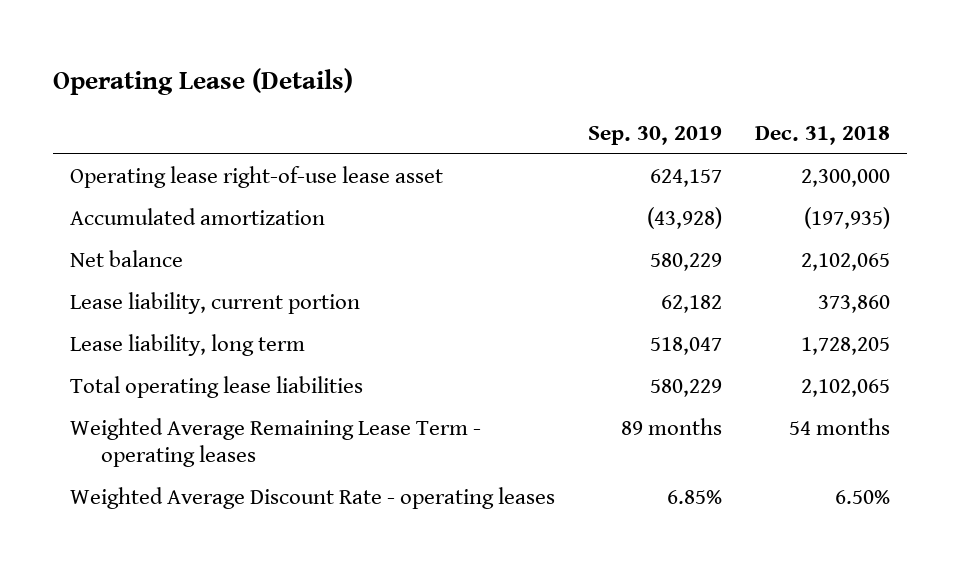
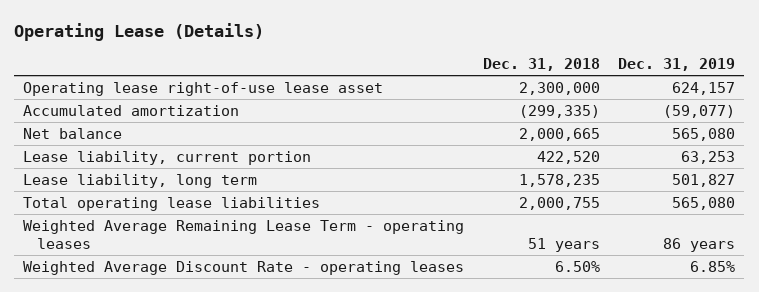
[587,125,722,145] Sep. 30, 2019 -> none
none -> [618,58,736,72] Dec. 31, 2019
[803,207,890,230] (197,935) -> [518,104,600,118] (299,335)
[800,253,890,272] 2,102,065 -> [518,127,600,141] 2,000,665
[817,295,890,314] 373,860 -> [536,150,600,164] 422,520
[800,337,890,356] 1,728,205 -> [518,173,600,187] 1,578,235
[800,379,890,398] 2,102,065 -> [518,196,600,210] 2,000,755
[788,418,890,436] 54 months -> [527,237,600,252] 51 years

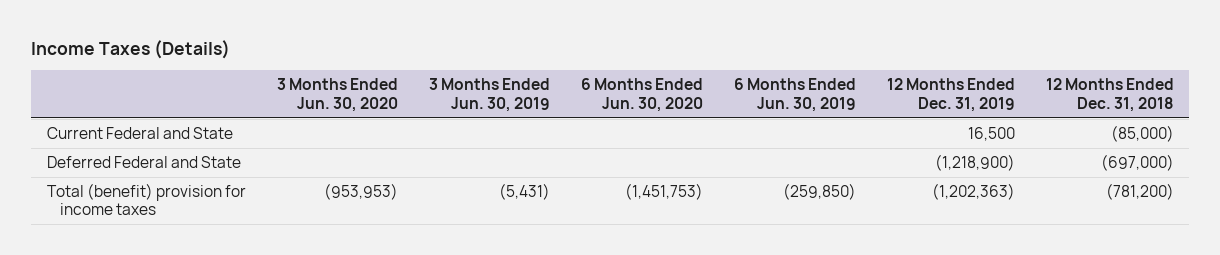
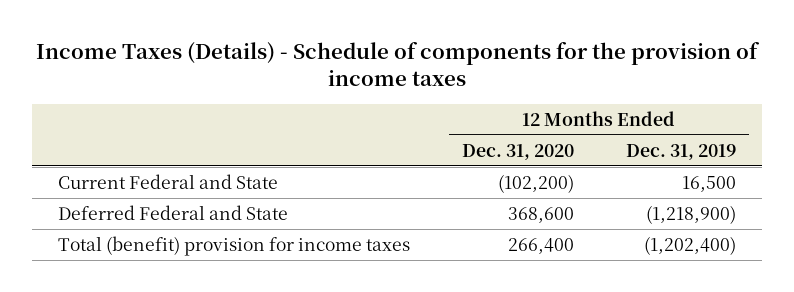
[31,40,231,60] Income Taxes (Details) -> [36,41,761,87] Income Taxes (Details) - Schedule of components for the provision of income taxes
[276,78,398,112] 3 Months Ended Jun. 30, 2020 -> none
[428,78,550,112] 3 Months Ended Jun. 30, 2019 -> none
[580,78,703,112] 6 Months Ended Jun. 30, 2020 -> none
[733,78,856,112] 6 Months Ended Jun. 30, 2019 -> none
[1045,78,1174,112] 12 Months Ended Dec. 31, 2018 -> none
none -> [462,143,575,160] Dec. 31, 2020
[931,182,1015,200] (1,202,363) -> [644,235,737,255] (1,202,400)

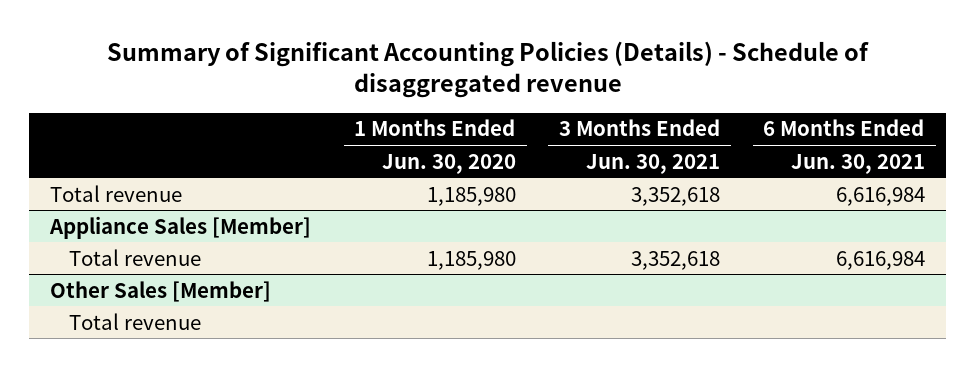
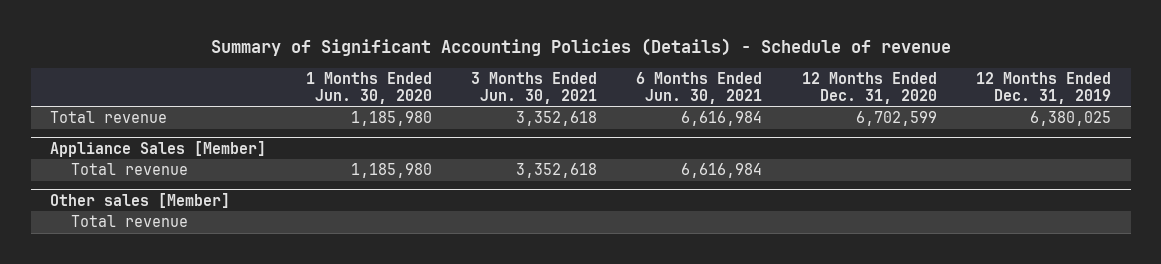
[106,40,869,99] Summary of Significant Accounting Policies (Details) - Schedule of disaggregated revenue -> [210,38,951,57] Summary of Significant Accounting Policies (Details) - Schedule of revenue
none -> [801,71,937,104] 12 Months Ended Dec. 31, 2020
none -> [975,71,1111,104] 12 Months Ended Dec. 31, 2019
[50,280,272,302] Other Sales [Member] -> [50,192,231,208] Other sales [Member]

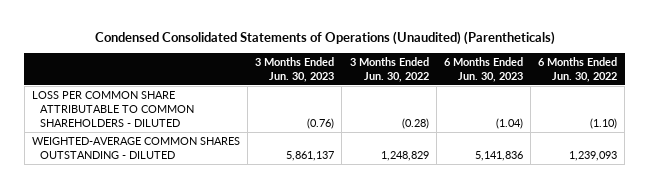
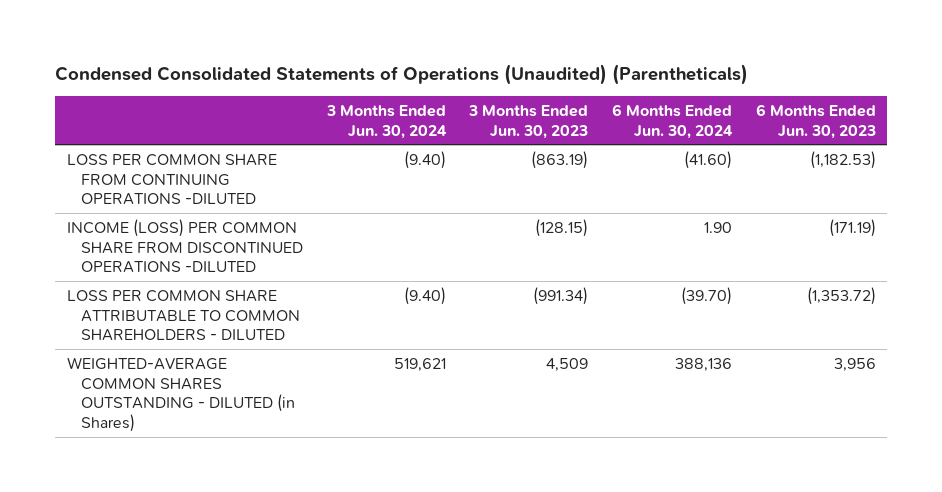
[349,56,429,82] 3 Months Ended Jun. 30, 2022 -> none
[538,56,618,82] 6 Months Ended Jun. 30, 2022 -> none
none -> [325,104,447,139] 3 Months Ended Jun. 30, 2024
none -> [612,103,734,139] 6 Months Ended Jun. 30, 2024
none -> [66,153,277,206] LOSS PER COMMON SHARE FROM CONTINUING OPERATIONS -DILUTED
none -> [66,218,304,274] INCOME (LOSS) PER COMMON SHARE FROM DISCONTINUED OPERATIONS -DILUTED
[307,117,335,129] (0.76) -> [533,286,589,305] (991.34)
[495,117,523,129] (1.04) -> [806,286,876,305] (1,353.72)
[32,137,241,160] WEIGHTED-AVERAGE COMMON SHARES OUTSTANDING - DILUTED -> [66,356,296,432] WEIGHTED-AVERAGE COMMON SHARES OUTSTANDING - DILUTED (in Shares)
[286,151,335,162] 5,861,137 -> [546,357,589,372] 4,509
[474,151,523,162] 5,141,836 -> [833,357,876,372] 3,956

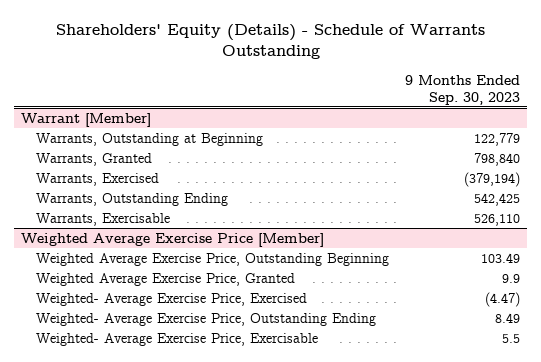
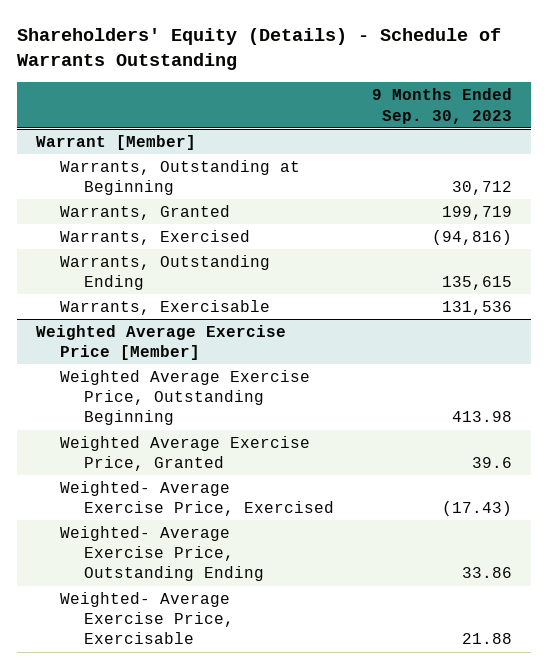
[473,132,520,146] 122,779 -> [452,181,513,196] 30,712
[473,152,520,166] 798,840 -> [442,205,513,220] 199,719
[463,171,520,187] (379,194) -> [432,229,513,245] (94,816)
[473,192,520,206] 542,425 -> [442,276,513,291] 135,615
[473,213,520,226] 526,110 -> [442,300,513,315] 131,536
[480,252,520,263] 103.49 -> [452,411,513,423] 413.98
[501,273,520,283] 9.9 -> [472,457,513,469] 39.6
[484,291,520,307] (4.47) -> [442,501,513,517] (17.43)
[494,312,520,323] 8.49 -> [462,567,513,579] 33.86
[501,333,520,343] 5.5 -> [462,633,513,645] 21.88

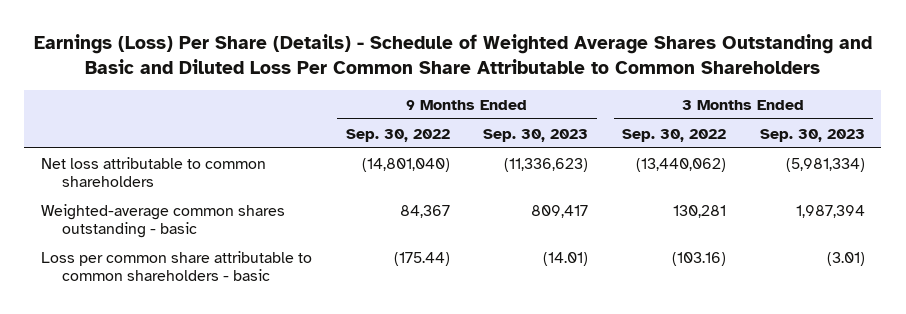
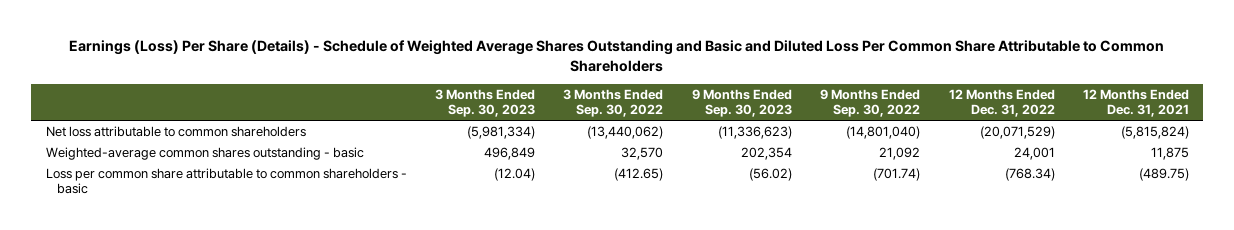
none -> [948,89,1055,118] 12 Months Ended Dec. 31, 2022
none -> [1082,89,1189,118] 12 Months Ended Dec. 31, 2021
[399,204,450,218] 84,367 -> [879,147,921,161] 21,092
[531,204,589,218] 809,417 -> [740,147,792,161] 202,354
[672,204,726,218] 130,281 -> [621,147,664,161] 32,570
[795,204,865,218] 1,987,394 -> [483,147,535,161] 496,849
[393,251,450,266] (175.44) -> [873,168,921,182] (701.74)
[543,251,589,266] (14.01) -> [748,168,792,182] (56.02)
[671,251,726,266] (103.16) -> [614,168,664,182] (412.65)
[826,251,865,266] (3.01) -> [493,168,535,182] (12.04)

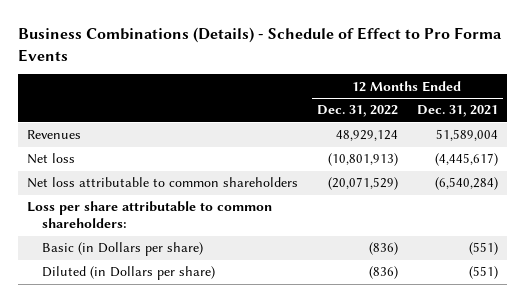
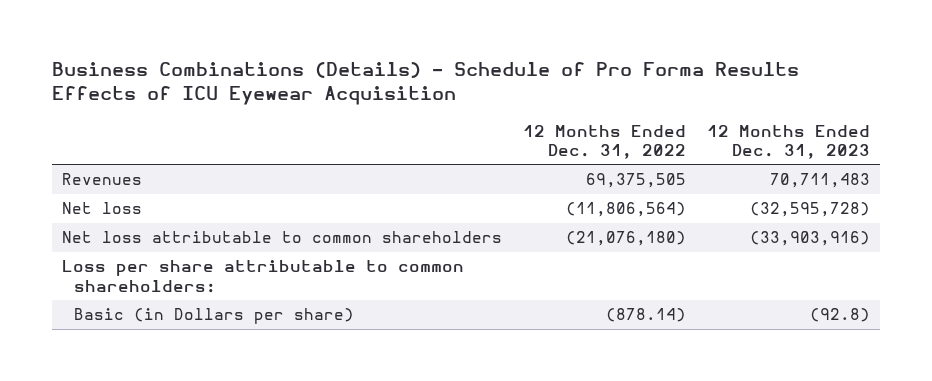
[17,27,502,62] Business Combinations (Details) - Schedule of Effect to Pro Forma Events -> [52,62,800,106] Business Combinations (Details) - Schedule of Pro Forma Results Effects of ICU Eyewear Acquisition
[416,105,498,118] Dec. 31, 2021 -> none
none -> [706,124,870,159] 12 Months Ended Dec. 31, 2023
[335,130,398,142] 48,929,124 -> [585,173,686,189] 69,375,505
[327,153,398,167] (10,801,913) -> [565,202,686,218] (11,806,564)
[327,177,398,191] (20,071,529) -> [565,231,686,247] (21,076,180)
[41,266,215,281] Diluted (in Dollars per share) -> none
[368,242,398,256] (836) -> [605,308,686,323] (878.14)

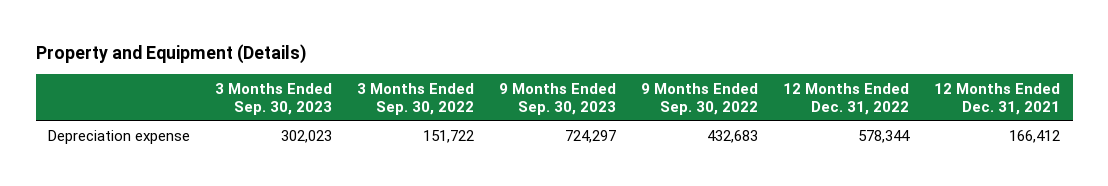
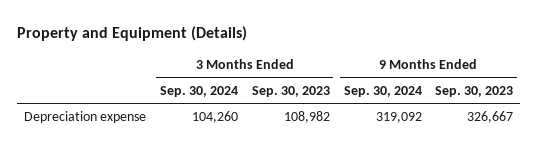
[357,82,475,116] 3 Months Ended Sep. 30, 2022 -> none
[641,82,759,116] 9 Months Ended Sep. 30, 2022 -> none
[783,82,910,116] 12 Months Ended Dec. 31, 2022 -> none
[934,82,1061,116] 12 Months Ended Dec. 31, 2021 -> none
none -> [159,85,238,97] Sep. 30, 2024
none -> [343,85,422,97] Sep. 30, 2024
[281,130,333,144] 302,023 -> [283,111,330,124] 108,982
[565,130,617,144] 724,297 -> [467,111,514,124] 326,667

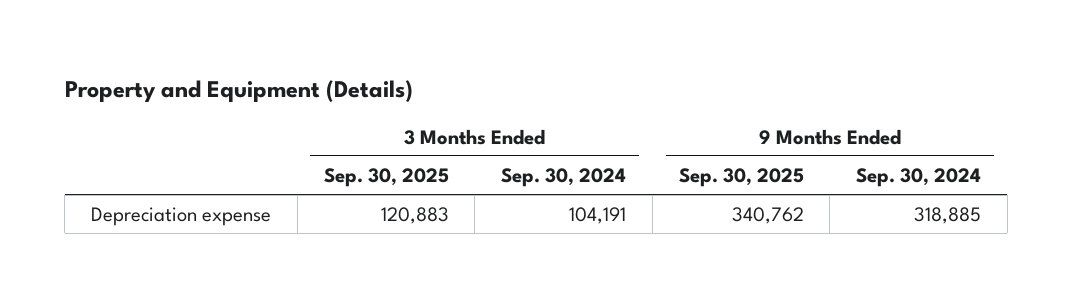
[251,85,330,97] Sep. 30, 2023 -> none
[435,85,514,97] Sep. 30, 2023 -> none
none -> [323,167,449,187] Sep. 30, 2025
none -> [678,167,804,187] Sep. 30, 2025
[191,111,238,124] 104,260 -> [569,206,627,224] 104,191
[375,112,422,124] 319,092 -> [914,206,982,224] 318,885

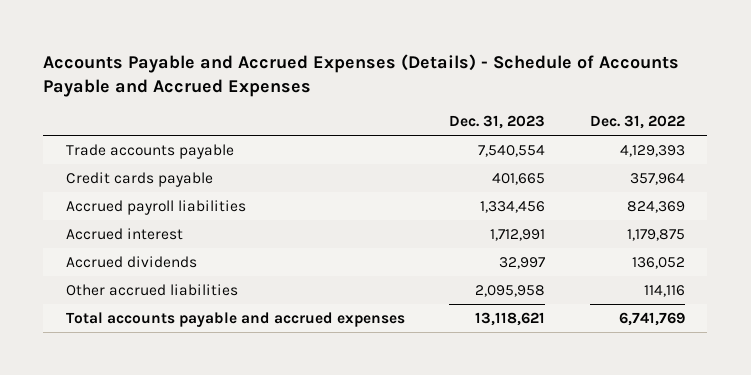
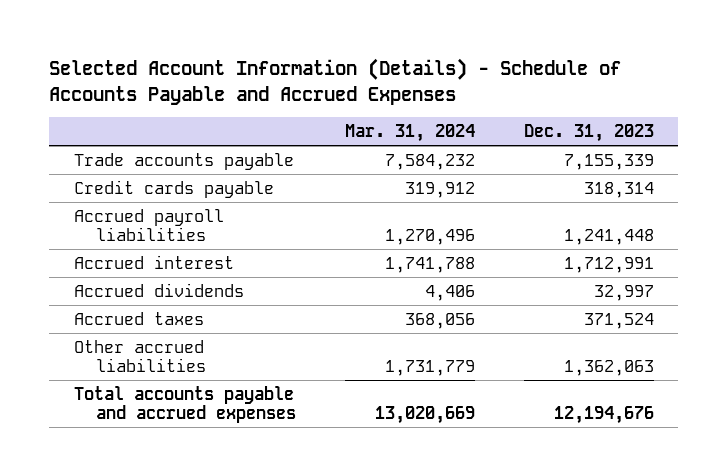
[43,53,680,97] Accounts Payable and Accrued Expenses (Details) - Schedule of Accounts Payable and Accrued Expenses -> [49,58,622,105] Selected Account Information (Details) - Schedule of Accounts Payable and Accrued Expenses
[589,115,685,130] Dec. 31, 2022 -> none
none -> [344,124,475,143] Mar. 31, 2024
[478,144,546,157] 7,540,554 -> [563,153,654,170] 7,155,339
[492,172,546,185] 401,665 -> [583,181,654,198] 318,314
[480,200,546,213] 1,334,456 -> [563,229,654,246] 1,241,448
none -> [73,311,204,325] Accrued taxes
[475,284,546,297] 2,095,958 -> [563,360,654,377] 1,362,063
[475,311,546,326] 13,118,621 -> [553,406,654,425] 12,194,676

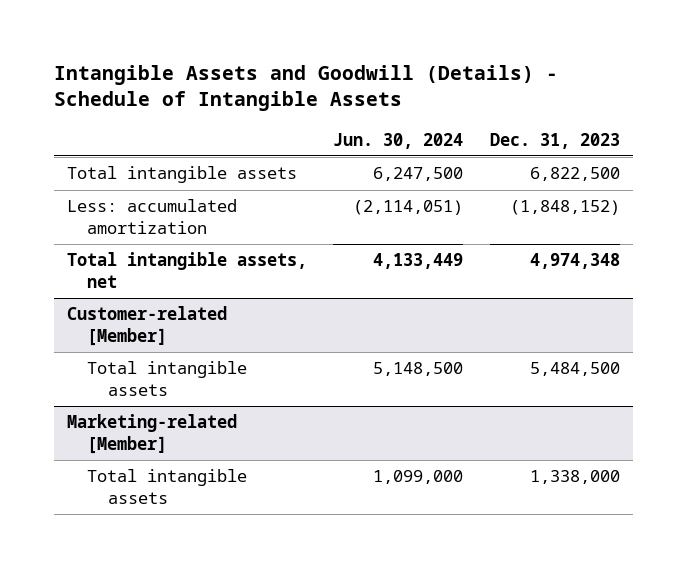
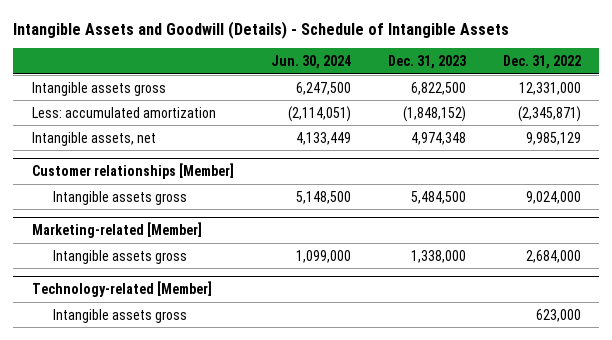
none -> [502,54,581,69] Dec. 31, 2022
[66,166,297,184] Total intangible assets -> [31,81,166,96] Intangible assets gross
[66,252,307,288] Total intangible assets, net -> [31,131,156,146] Intangible assets, net
[66,306,227,346] Customer-related [Member] -> [31,163,234,180] Customer relationships [Member]
[87,361,248,396] Total intangible assets -> [53,190,188,205] Intangible assets gross
[87,469,248,504] Total intangible assets -> [53,249,188,264] Intangible assets gross
none -> [31,281,212,298] Technology-related [Member]
none -> [53,308,188,323] Intangible assets gross

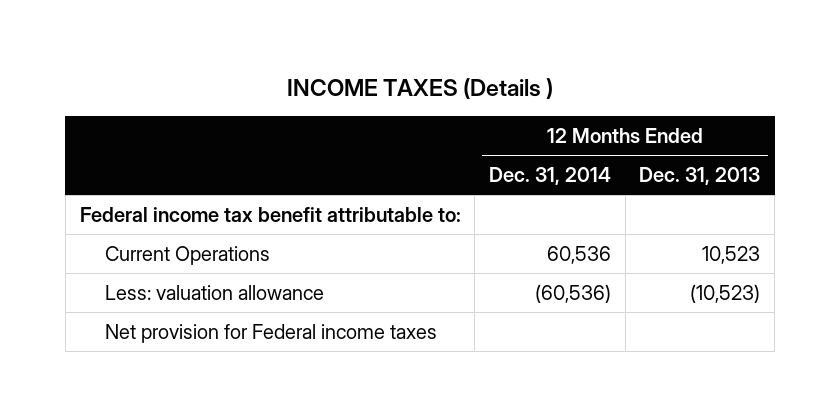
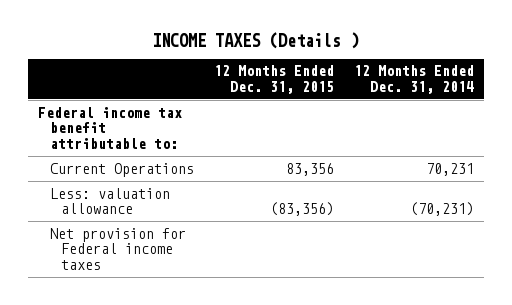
[639,167,761,186] Dec. 31, 2013 -> none
none -> [213,65,334,94] 12 Months Ended Dec. 31, 2015
[546,245,611,264] 60,536 -> [425,162,474,176] 70,231
[534,283,611,303] (60,536) -> [409,202,474,217] (70,231)

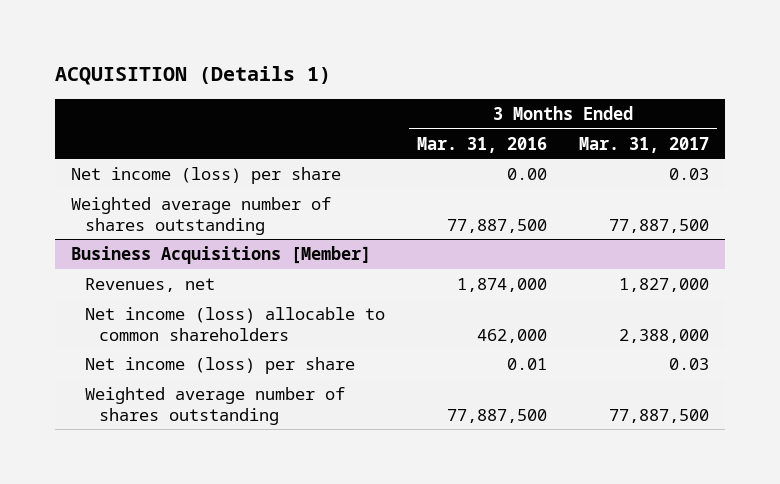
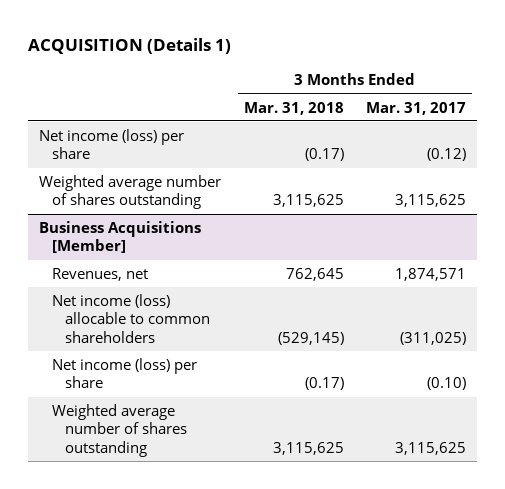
[416,136,547,153] Mar. 31, 2016 -> none
none -> [243,101,344,115] Mar. 31, 2018
[668,168,709,181] 0.03 -> [426,148,466,162] (0.12)
[608,218,709,233] 77,887,500 -> [394,194,466,208] 3,115,625
[618,278,709,293] 1,827,000 -> [394,267,466,281] 1,874,571
[618,328,709,343] 2,388,000 -> [399,331,466,345] (311,025)
[668,358,709,371] 0.03 -> [426,377,466,391] (0.10)
[608,408,709,423] 77,887,500 -> [394,441,466,455] 3,115,625

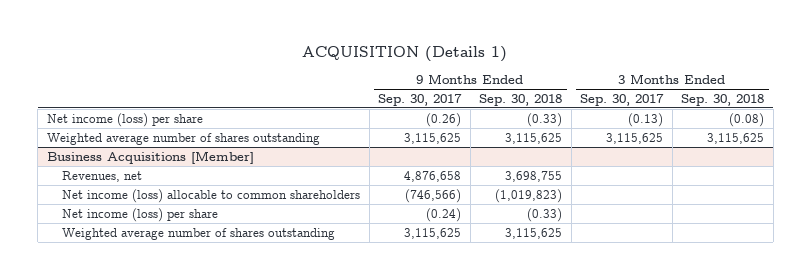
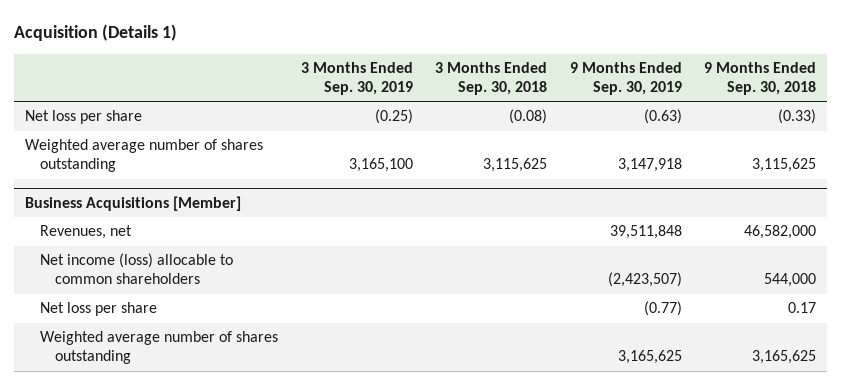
[302,46,508,63] ACQUISITION (Details 1) -> [14,24,178,42] Acquisition (Details 1)
[378,93,463,106] Sep. 30, 2017 -> none
[580,93,665,106] Sep. 30, 2017 -> none
none -> [300,62,413,96] 3 Months Ended Sep. 30, 2019
none -> [569,62,682,96] 9 Months Ended Sep. 30, 2019
[46,112,203,127] Net income (loss) per share -> [25,110,143,125] Net loss per share
[505,170,563,182] 3,698,755 -> [744,225,817,240] 46,582,000
[495,188,563,203] (1,019,823) -> [764,273,817,288] 544,000
[62,207,219,222] Net income (loss) per share -> [40,302,158,317] Net loss per share
[527,207,563,222] (0.33) -> [788,302,817,314] 0.17
[505,227,563,239] 3,115,625 -> [752,350,817,365] 3,165,625

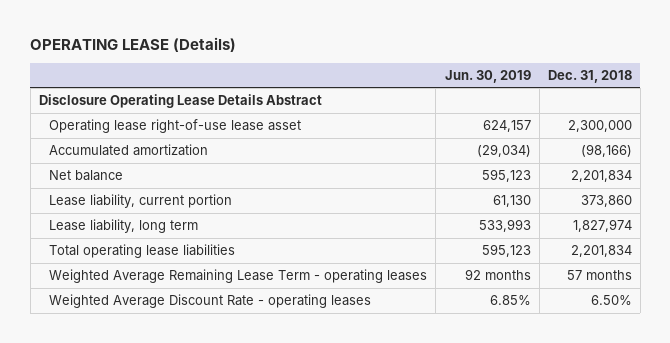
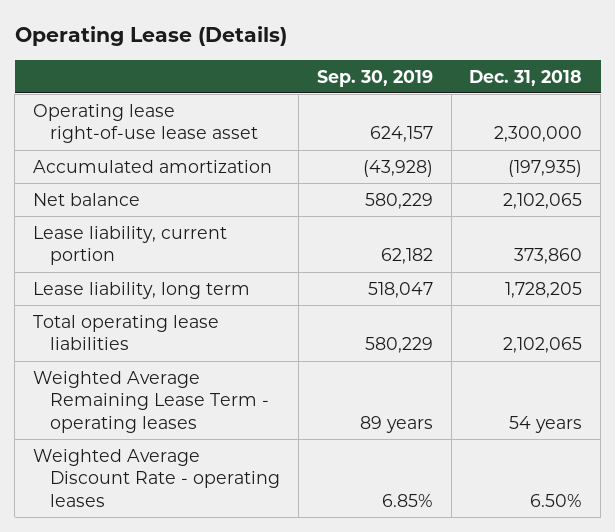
[30,37,237,53] OPERATING LEASE (Details) -> [14,26,287,47] Operating Lease (Details)
[444,69,531,83] Jun. 30, 2019 -> none
none -> [316,69,433,87] Sep. 30, 2019
[38,93,322,108] Disclosure Operating Lease Details Abstract -> none
[580,143,632,157] (98,166) -> [508,159,583,177] (197,935)
[570,169,632,182] 2,201,834 -> [503,192,583,209] 2,102,065
[572,218,632,232] 1,827,974 -> [505,281,583,298] 1,728,205
[570,244,632,257] 2,201,834 -> [503,337,583,354] 2,102,065
[566,269,632,280] 57 months -> [509,416,583,434] 54 years

